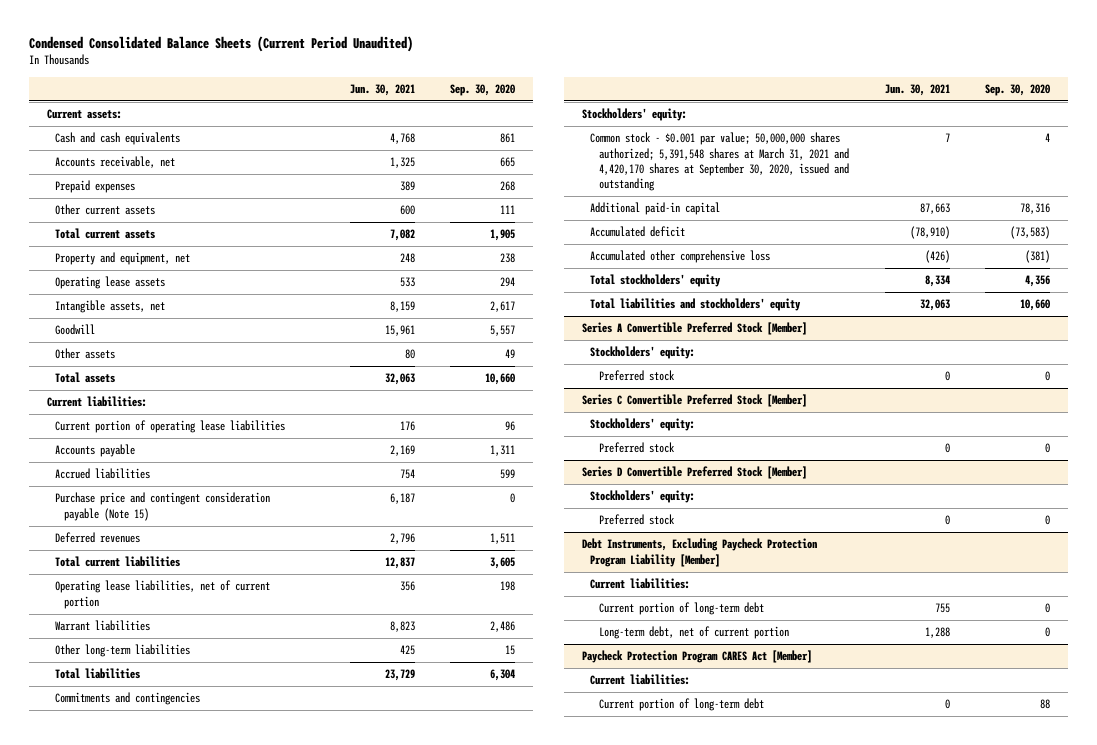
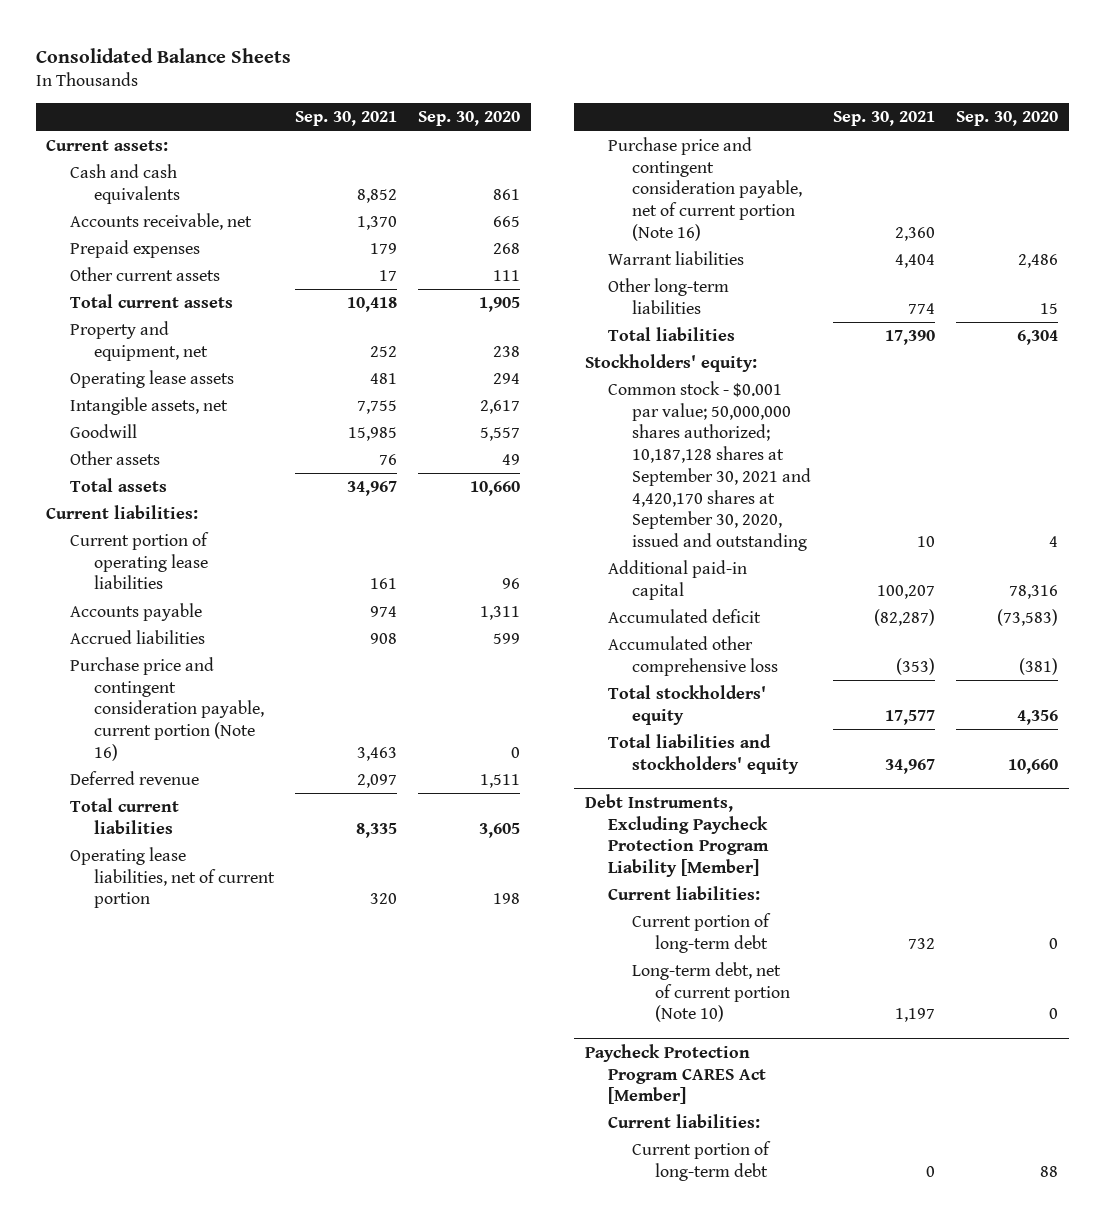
[28,35,413,52] Condensed Consolidated Balance Sheets (Current Period Unaudited) -> [35,47,291,63] Consolidated Balance Sheets
[349,84,415,97] Jun. 30, 2021 -> none
none -> [294,111,397,127] Sep. 30, 2021
[55,492,271,521] Purchase price and contingent consideration payable (Note 15) -> [69,656,264,761] Purchase price and contingent consideration payable, current portion (Note 16)
[55,532,141,544] Deferred revenues -> [69,770,199,785] Deferred revenue
none -> [608,136,802,241] Purchase price and contingent consideration payable, net of current portion (Note 16)
[55,692,201,706] Commitments and contingencies -> none
[590,132,849,192] Common stock - $0.001 par value; 50,000,000 shares authorized; 5,391,548 shares at March 31, 2021 and 4,420,170 shares at September 30, 2020, issued and outstanding -> [608,380,811,552] Common stock - $0.001 par value; 50,000,000 shares authorized; 10,187,128 shares at September 30, 2021 and 4,420,170 shares at September 30, 2020, issued and outstanding
[581,322,807,336] Series A Convertible Preferred Stock [Member] -> none
[590,346,696,360] Stockholders' equity: -> none
[598,370,675,382] Preferred stock -> none
[581,394,807,408] Series C Convertible Preferred Stock [Member] -> none
[590,418,696,432] Stockholders' equity: -> none
[598,442,675,454] Preferred stock -> none
[581,466,807,480] Series D Convertible Preferred Stock [Member] -> none
[590,490,696,504] Stockholders' equity: -> none
[598,514,675,526] Preferred stock -> none
[598,626,789,640] Long-term debt, net of current portion -> [631,961,791,1023] Long-term debt, net of current portion (Note 10)

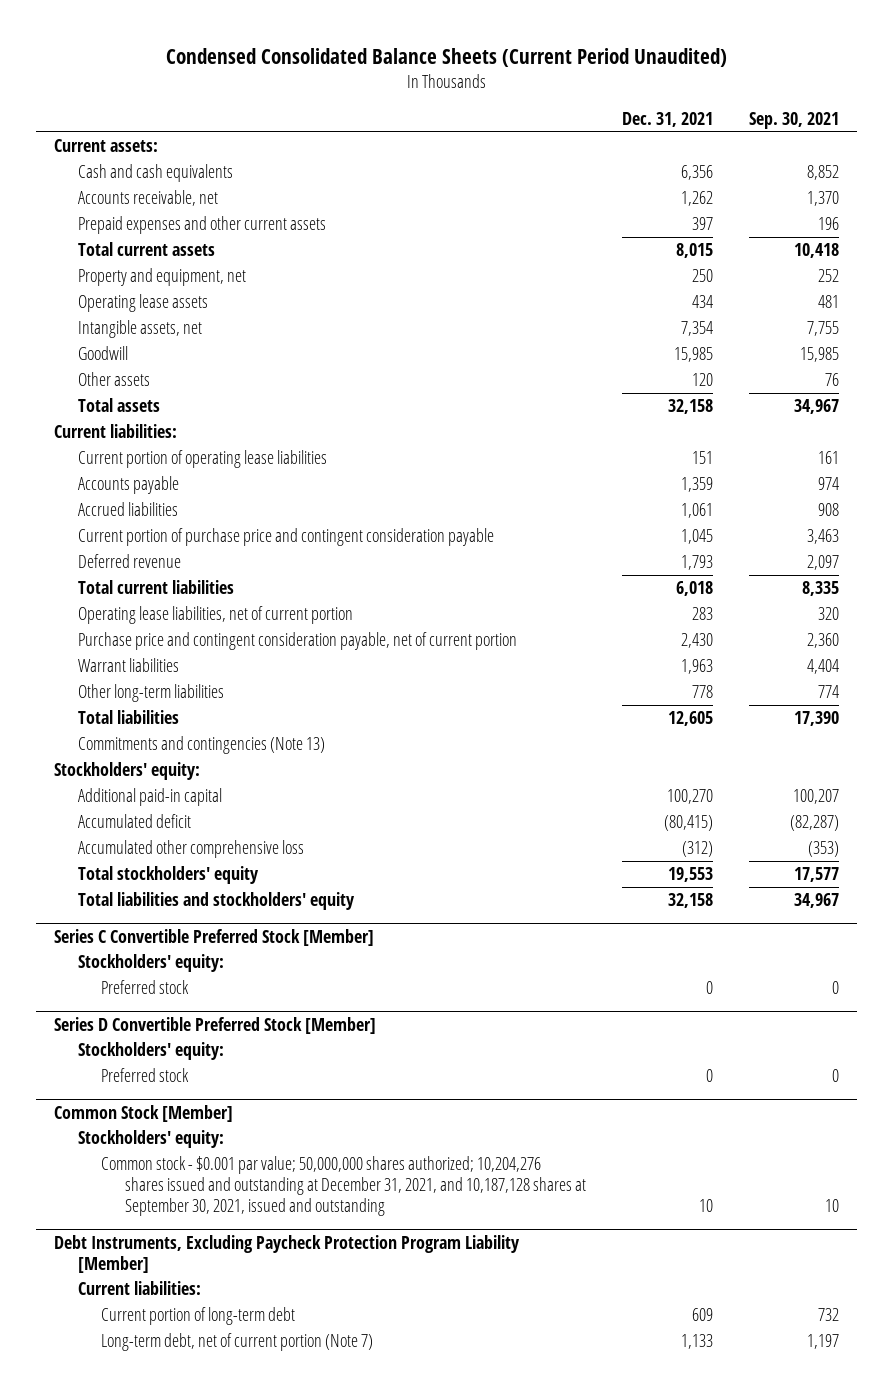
[35,47,291,63] Consolidated Balance Sheets -> [165,47,727,67] Condensed Consolidated Balance Sheets (Current Period Unaudited)
[417,111,520,127] Sep. 30, 2020 -> none
none -> [622,112,714,128] Dec. 31, 2021
[69,266,220,281] Other current assets -> none
[69,239,200,258] Prepaid expenses -> [77,216,326,235] Prepaid expenses and other current assets
[369,242,397,254] 179 -> [818,217,840,231] 196
[69,656,264,761] Purchase price and contingent consideration payable, current portion (Note 16) -> [77,528,494,547] Current portion of purchase price and contingent consideration payable
[608,136,802,241] Purchase price and contingent consideration payable, net of current portion (Note 16) -> [77,632,517,651] Purchase price and contingent consideration payable, net of current portion
none -> [77,736,325,755] Commitments and contingencies (Note 13)
[608,380,811,552] Common stock - $0.001 par value; 50,000,000 shares authorized; 10,187,128 shares at September 30, 2021 and 4,420,170 shares at September 30, 2020, issued and outstanding -> none
none -> [54,928,375,946] Series C Convertible Preferred Stock [Member]
none -> [77,954,224,973] Stockholders' equity:
none -> [101,980,190,995] Preferred stock
none -> [54,1016,377,1034] Series D Convertible Preferred Stock [Member]
none -> [77,1042,224,1061] Stockholders' equity:
none -> [101,1068,190,1083] Preferred stock
none -> [54,1104,234,1122] Common Stock [Member]
none -> [77,1130,224,1149] Stockholders' equity:
none -> [101,1156,587,1217] Common stock - $0.001 par value; 50,000,000 shares authorized; 10,204,276 shares issued and outstanding at December 31, 2021, and 10,187,128 shares at September 30, 2021, issued and outstanding
[584,1043,767,1105] Paycheck Protection Program CARES Act [Member] -> none
[608,1113,761,1128] Current liabilities: -> none
[631,1140,771,1181] Current portion of long-term debt -> none
[631,961,791,1023] Long-term debt, net of current portion (Note 10) -> [101,1333,374,1352] Long-term debt, net of current portion (Note 7)

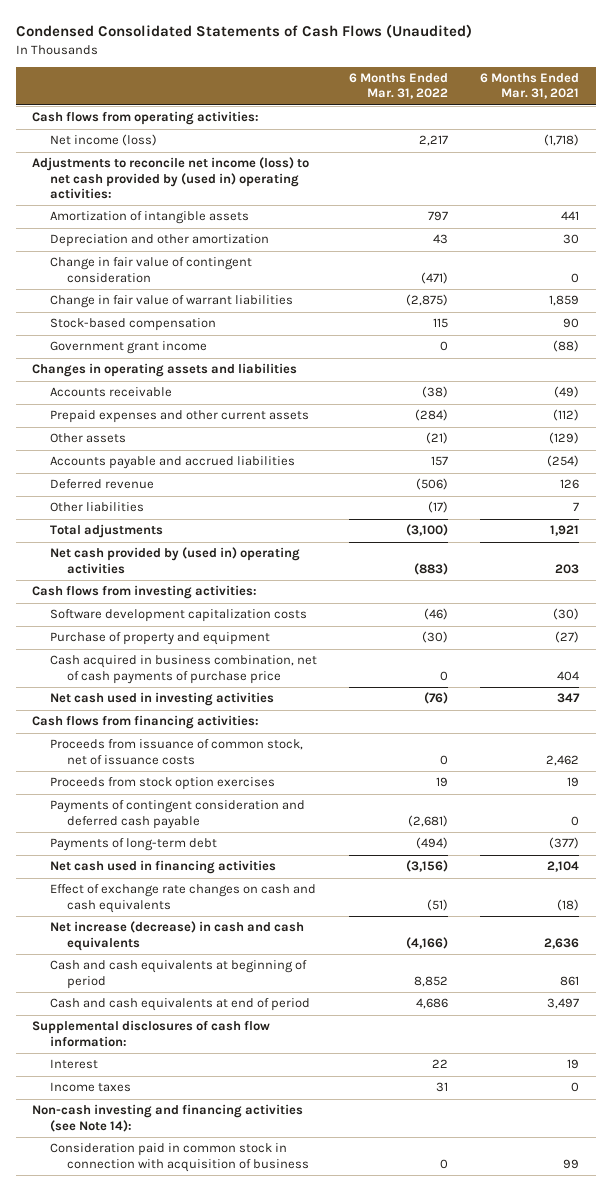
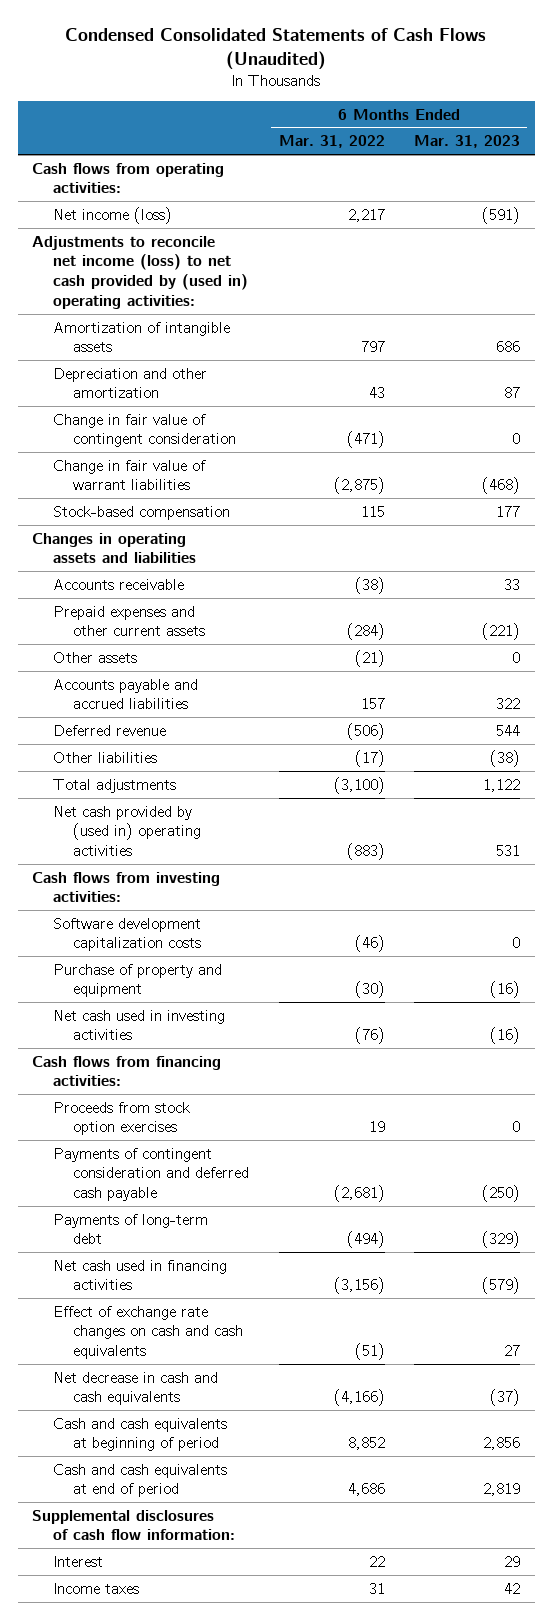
[480,73,580,100] 6 Months Ended Mar. 31, 2021 -> none
none -> [413,135,520,149] Mar. 31, 2023
[49,341,207,355] Government grant income -> none
[49,655,317,684] Cash acquired in business combination, net of cash payments of purchase price -> none
[49,739,303,765] Proceeds from issuance of common stock, net of issuance costs -> none
[49,921,304,951] Net increase (decrease) in cash and cash equivalents -> [52,1371,218,1406] Net decrease in cash and cash equivalents
[31,1104,303,1132] Non-cash investing and financing activities (see Note 14): -> none
[49,1143,310,1172] Consideration paid in common stock in connection with acquisition of business -> none

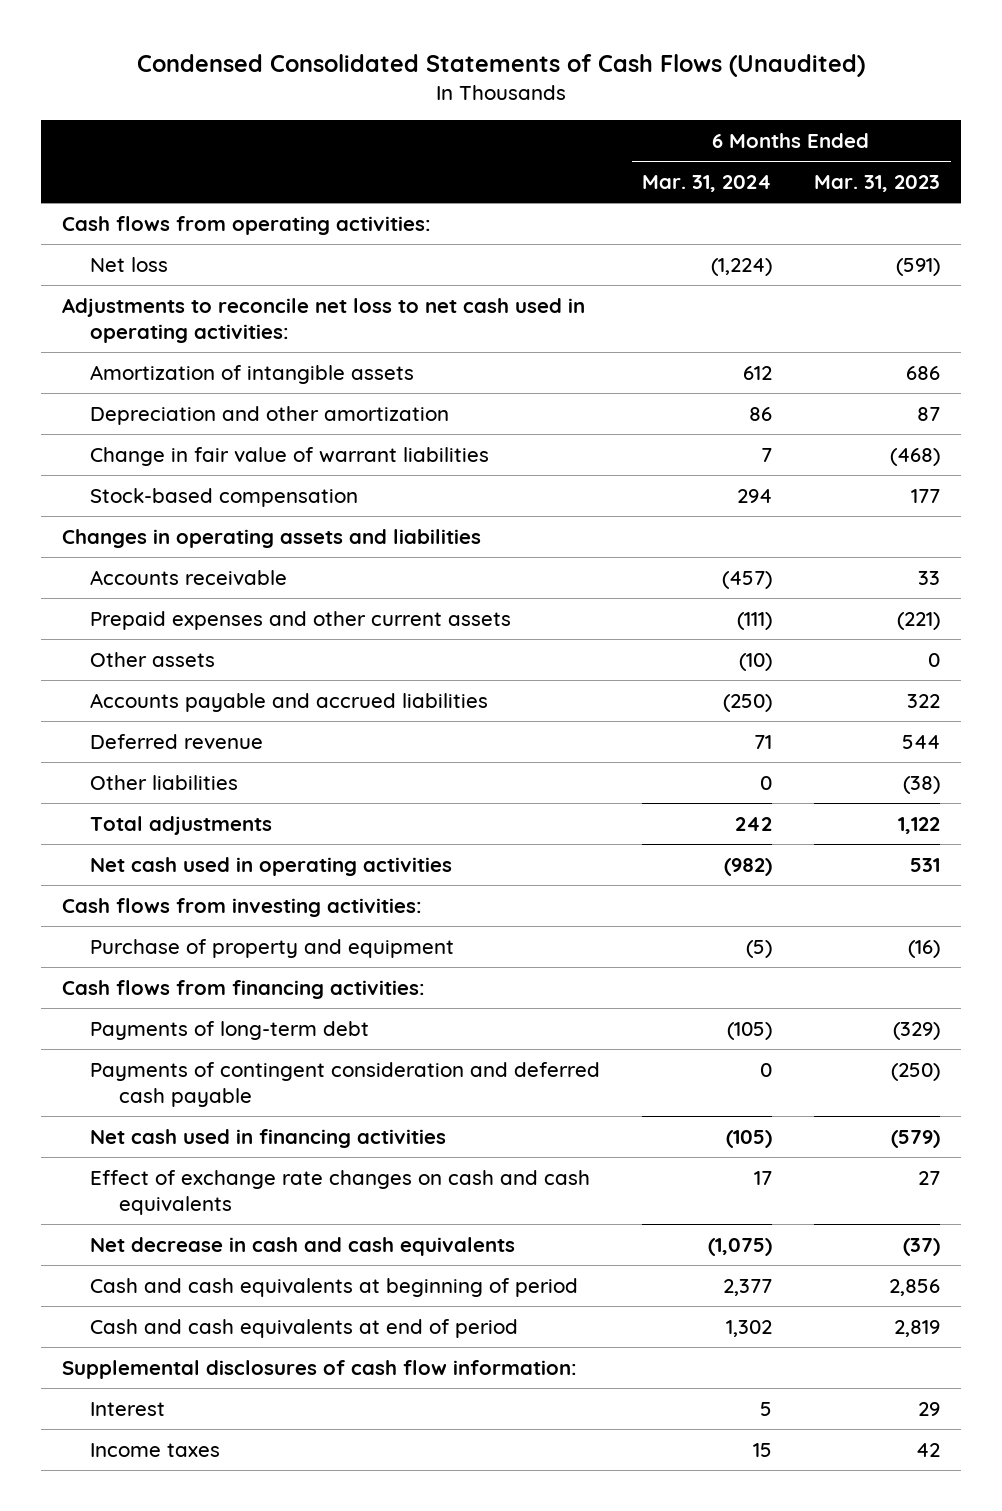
[278,135,385,149] Mar. 31, 2022 -> none
none -> [642,174,773,192] Mar. 31, 2024
[52,206,172,224] Net income (loss) -> [90,256,169,272] Net loss
[32,235,248,309] Adjustments to reconcile net income (loss) to net cash provided by (used in) operating activities: -> [61,297,585,343] Adjustments to reconcile net loss to net cash used in operating activities:
[52,413,237,448] Change in fair value of contingent consideration -> none
[52,805,202,857] Net cash provided by (used in) operating activities -> [90,856,453,876] Net cash used in operating activities
[52,917,202,952] Software development capitalization costs -> none
[52,1009,225,1041] Net cash used in investing activities -> none
[52,1101,190,1136] Proceeds from stock option exercises -> none
[52,1147,250,1202] Payments of contingent consideration and deferred cash payable -> [90,1061,601,1107] Payments of contingent consideration and deferred cash payable

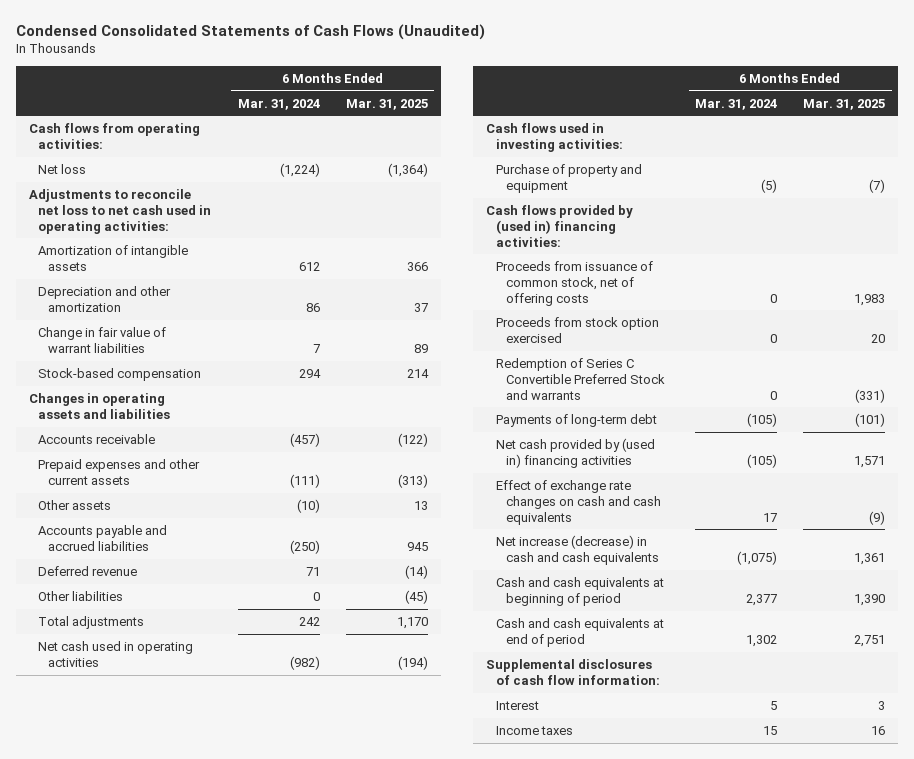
[814,174,941,192] Mar. 31, 2023 -> none
none -> [345,98,428,110] Mar. 31, 2025
[61,897,422,917] Cash flows from investing activities: -> [486,122,624,152] Cash flows used in investing activities:
[61,979,425,999] Cash flows from financing activities: -> [486,204,634,247] Cash flows provided by (used in) financing activities:
none -> [496,260,654,306] Proceeds from issuance of common stock, net of offering costs
none -> [496,316,660,343] Proceeds from stock option exercised
none -> [496,357,665,400] Redemption of Series C Convertible Preferred Stock and warrants
[90,1061,601,1107] Payments of contingent consideration and deferred cash payable -> none
[90,1128,447,1148] Net cash used in financing activities -> [496,437,656,468] Net cash provided by (used in) financing activities
[90,1236,516,1256] Net decrease in cash and cash equivalents -> [496,534,659,565] Net increase (decrease) in cash and cash equivalents

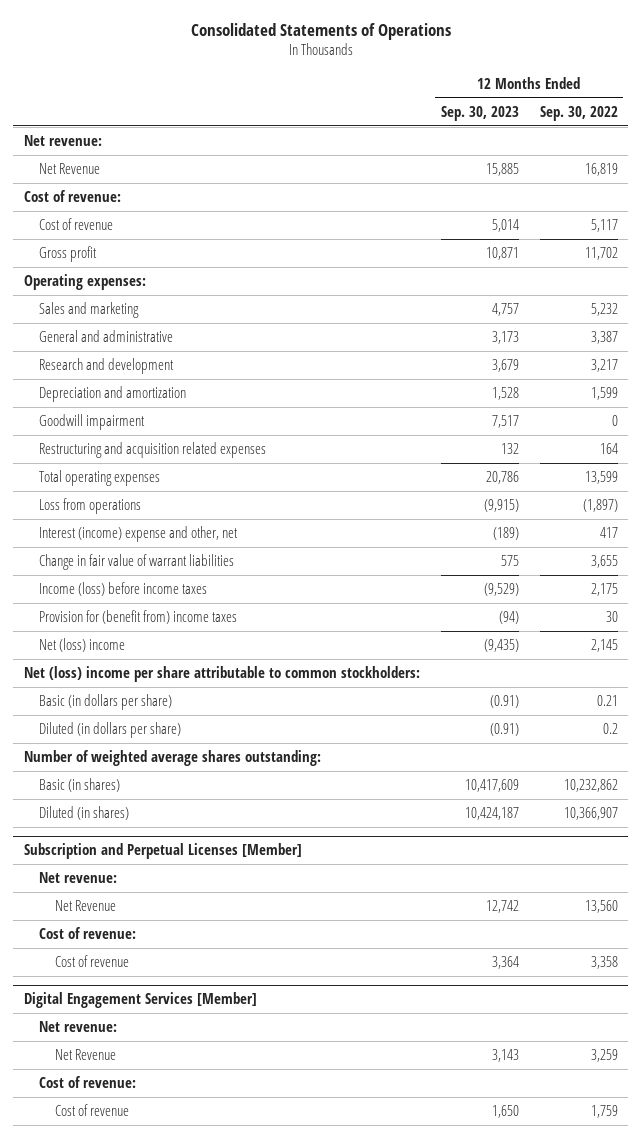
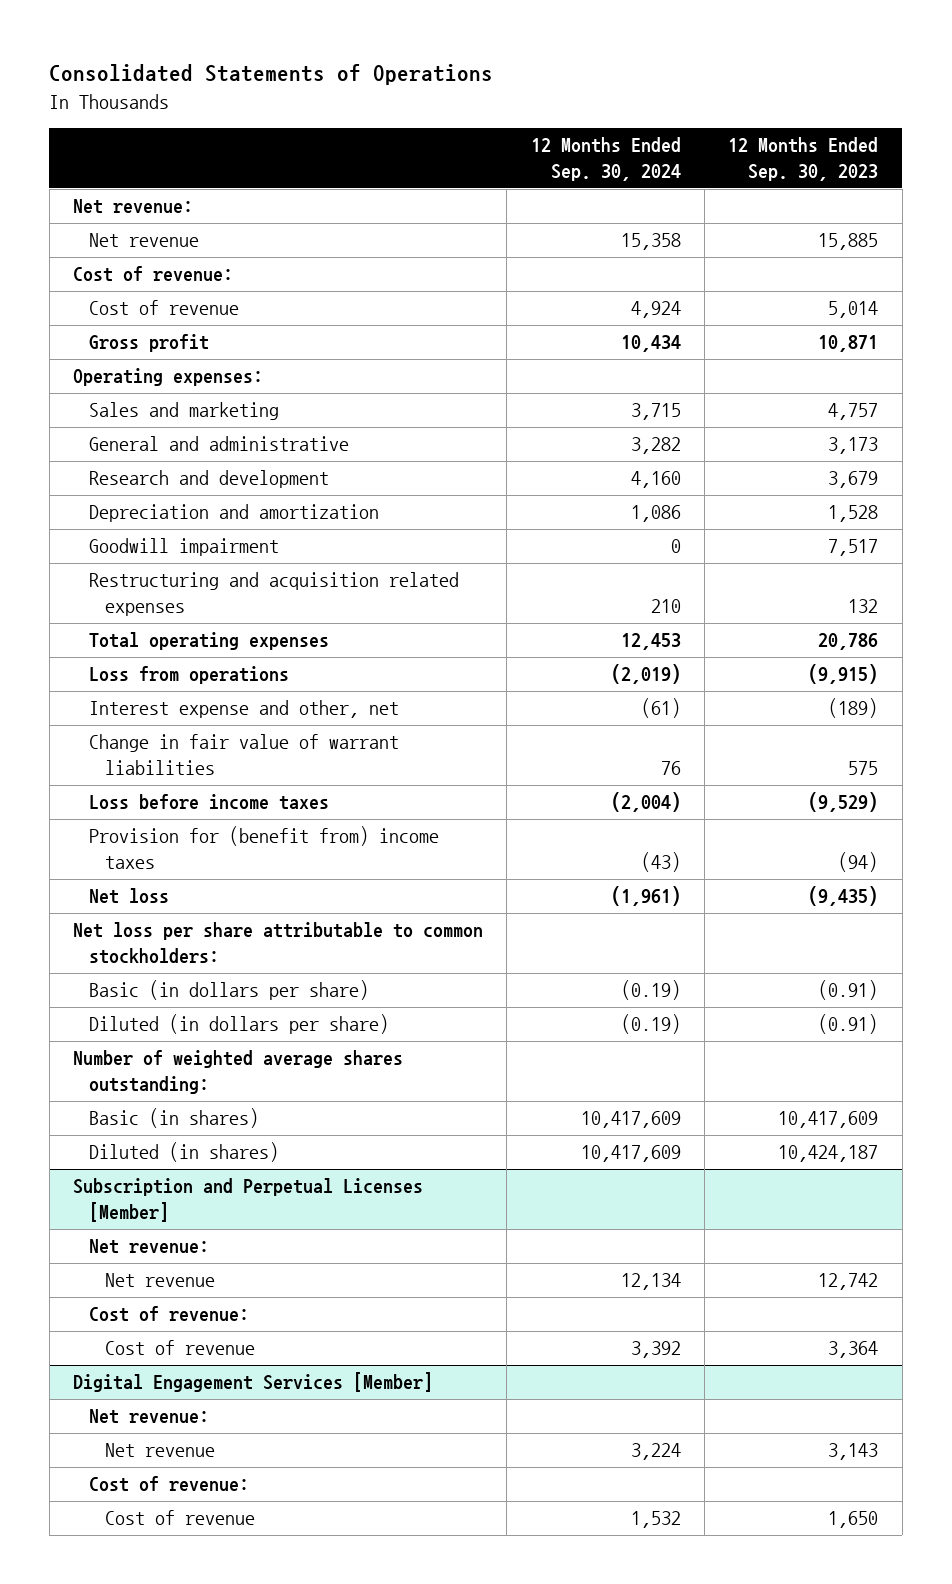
[539,106,618,122] Sep. 30, 2022 -> none
none -> [530,137,681,181] 12 Months Ended Sep. 30, 2024
[39,163,101,175] Net Revenue -> [89,233,200,248] Net revenue
[39,526,239,543] Interest (income) expense and other, net -> [89,700,400,719] Interest expense and other, net
[39,582,208,597] Income (loss) before income taxes -> [89,794,330,811] Loss before income taxes
[39,638,126,653] Net (loss) income -> [89,888,170,905] Net loss
[23,666,420,683] Net (loss) income per share attributable to common stockholders: -> [73,922,484,965] Net loss per share attributable to common stockholders:
[55,900,117,912] Net Revenue -> [105,1273,216,1288] Net revenue
[55,1049,117,1061] Net Revenue -> [105,1443,216,1458] Net revenue

